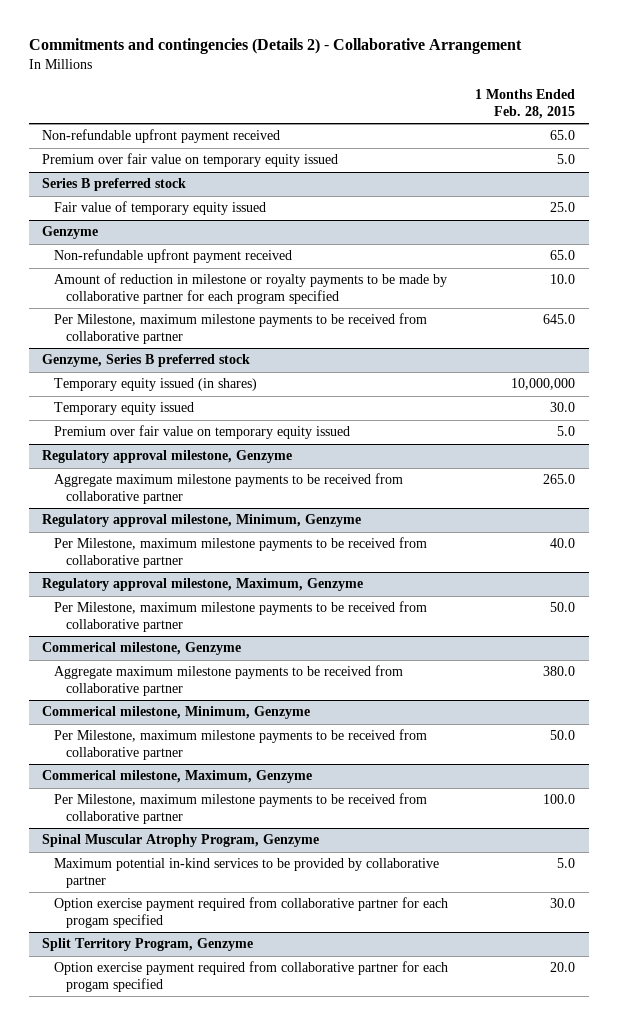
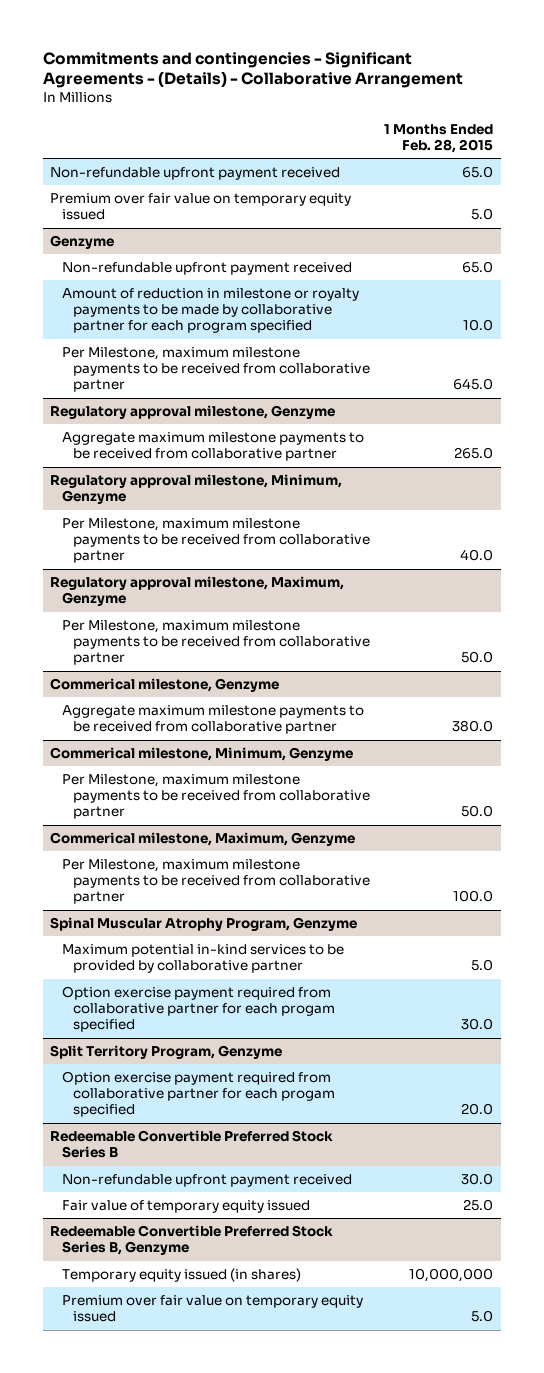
[28,38,522,55] Commitments and contingencies (Details 2) - Collaborative Arrangement -> [43,51,464,89] Commitments and contingencies - Significant Agreements - (Details) - Collaborative Arrangement
[42,178,187,192] Series B preferred stock -> none
[54,201,267,216] Fair value of temporary equity issued -> none
[42,354,251,368] Genzyme, Series B preferred stock -> none
[54,378,258,392] Temporary equity issued (in shares) -> none
[54,402,195,416] Temporary equity issued -> none
[54,425,351,440] Premium over fair value on temporary equity issued -> none
none -> [50,1130,334,1159] Redeemable Convertible Preferred Stock Series B
none -> [61,1174,352,1188] Non-refundable upfront payment received
none -> [61,1200,310,1214] Fair value of temporary equity issued
none -> [50,1225,334,1256] Redeemable Convertible Preferred Stock Series B, Genzyme
none -> [61,1268,301,1283] Temporary equity issued (in shares)
none -> [61,1295,363,1323] Premium over fair value on temporary equity issued

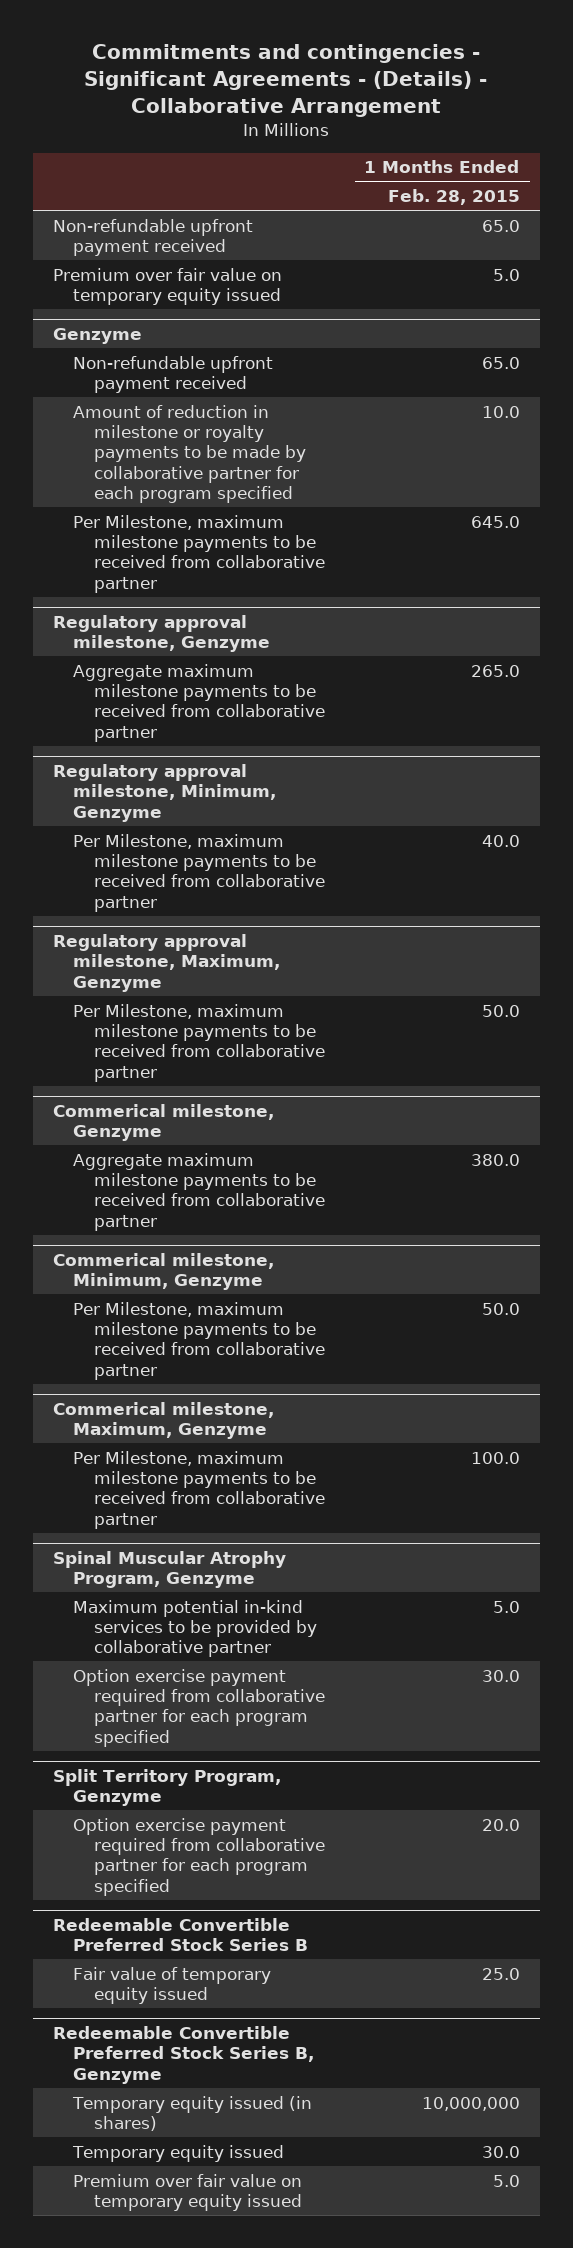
[61,986,335,1033] Option exercise payment required from collaborative partner for each progam specified -> [73,1668,325,1747] Option exercise payment required from collaborative partner for each program specified
[61,1071,335,1118] Option exercise payment required from collaborative partner for each progam specified -> [73,1817,325,1896] Option exercise payment required from collaborative partner for each program specified
[61,1174,352,1188] Non-refundable upfront payment received -> none
none -> [72,2144,285,2162] Temporary equity issued

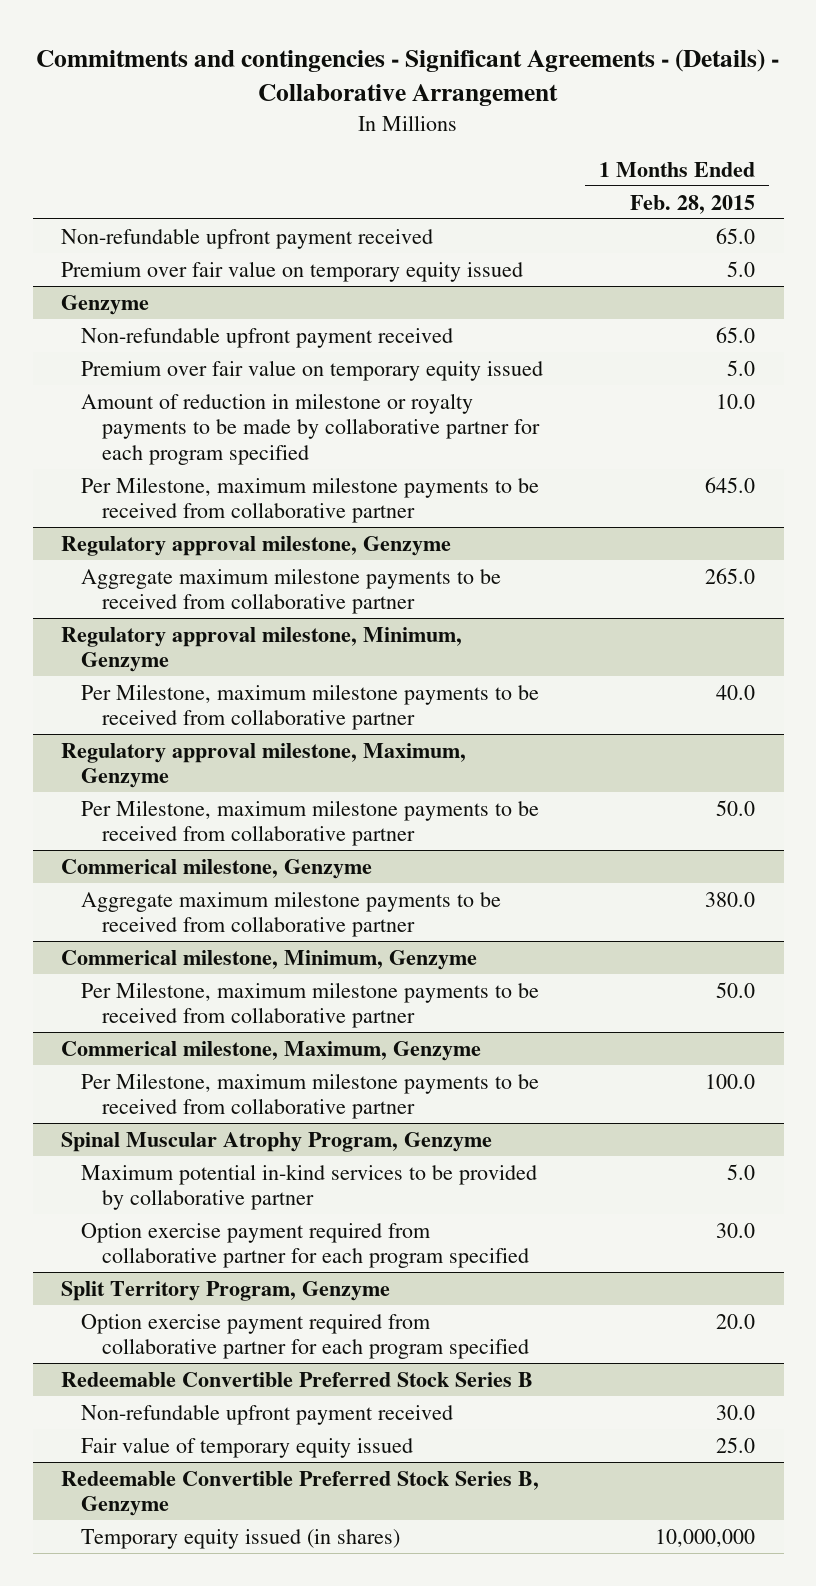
none -> [81,359,544,381] Premium over fair value on temporary equity issued
none -> [81,1403,454,1425] Non-refundable upfront payment received
[72,2144,285,2162] Temporary equity issued -> none
[73,2173,303,2211] Premium over fair value on temporary equity issued -> none

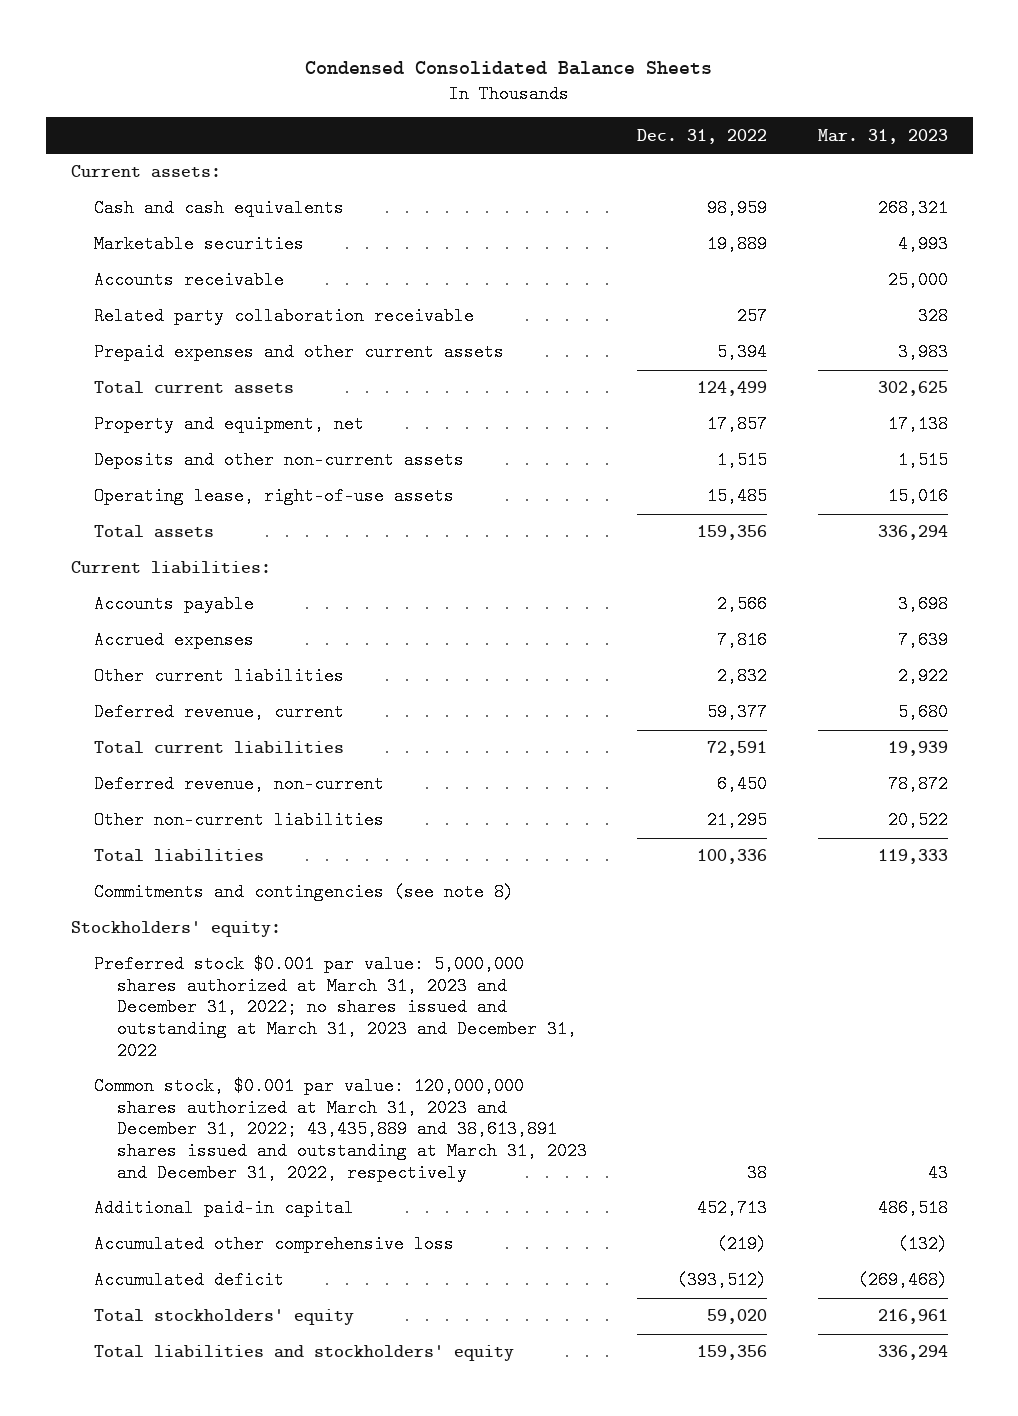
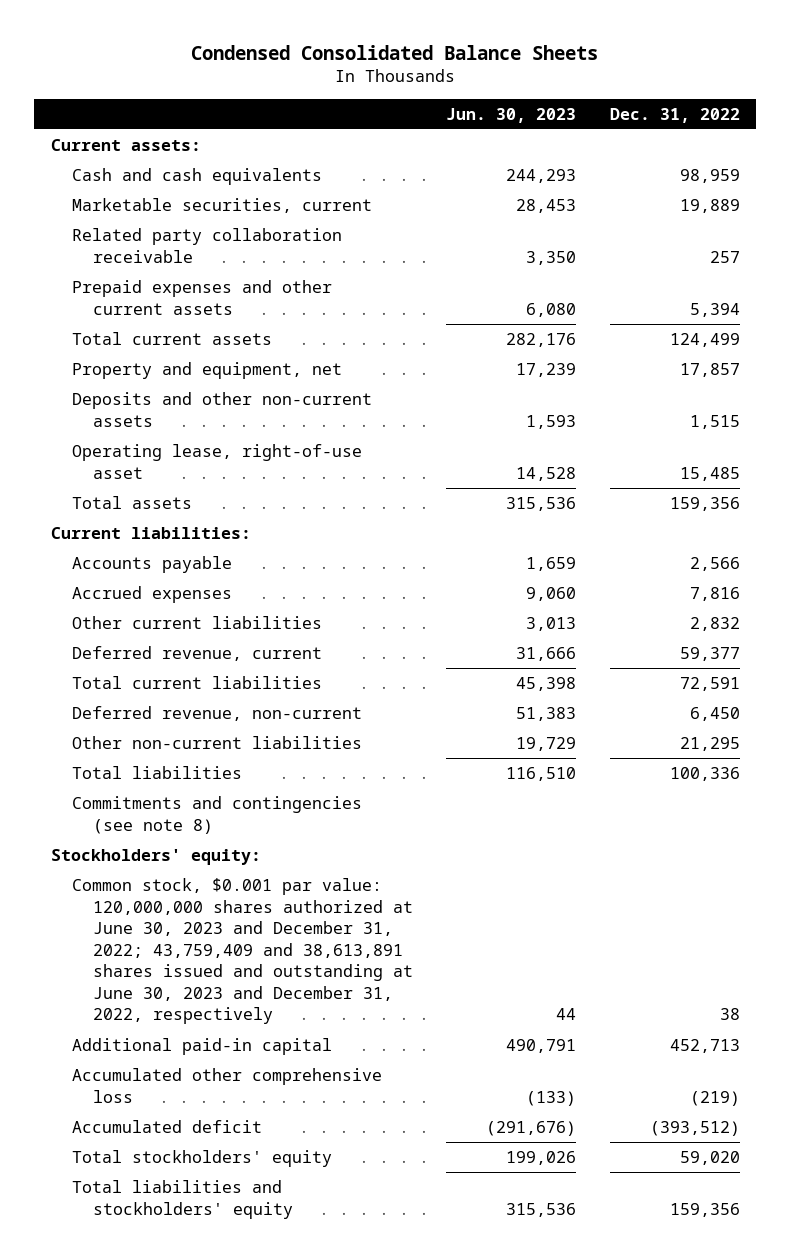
[817,128,948,144] Mar. 31, 2023 -> none
none -> [446,107,577,123] Jun. 30, 2023
[93,271,284,290] Accounts receivable -> none
[93,235,304,254] Marketable securities -> [71,198,372,214] Marketable securities, current
[93,487,454,506] Operating lease, right-of-use assets -> [71,444,362,479] Operating lease, right-of-use asset
[93,955,577,1060] Preferred stock $0.001 par value: 5,000,000 shares authorized at March 31, 2023 and December 31, 2022; no shares issued and outstanding at March 31, 2023 and December 31, 2022 -> none
[93,1077,587,1182] Common stock, $0.001 par value: 120,000,000 shares authorized at March 31, 2023 and December 31, 2022; 43,435,889 and 38,613,891 shares issued and outstanding at March 31, 2023 and December 31, 2022, respectively -> [71,878,413,1025] Common stock, $0.001 par value: 120,000,000 shares authorized at June 30, 2023 and December 31, 2022; 43,759,409 and 38,613,891 shares issued and outstanding at June 30, 2023 and December 31, 2022, respectively

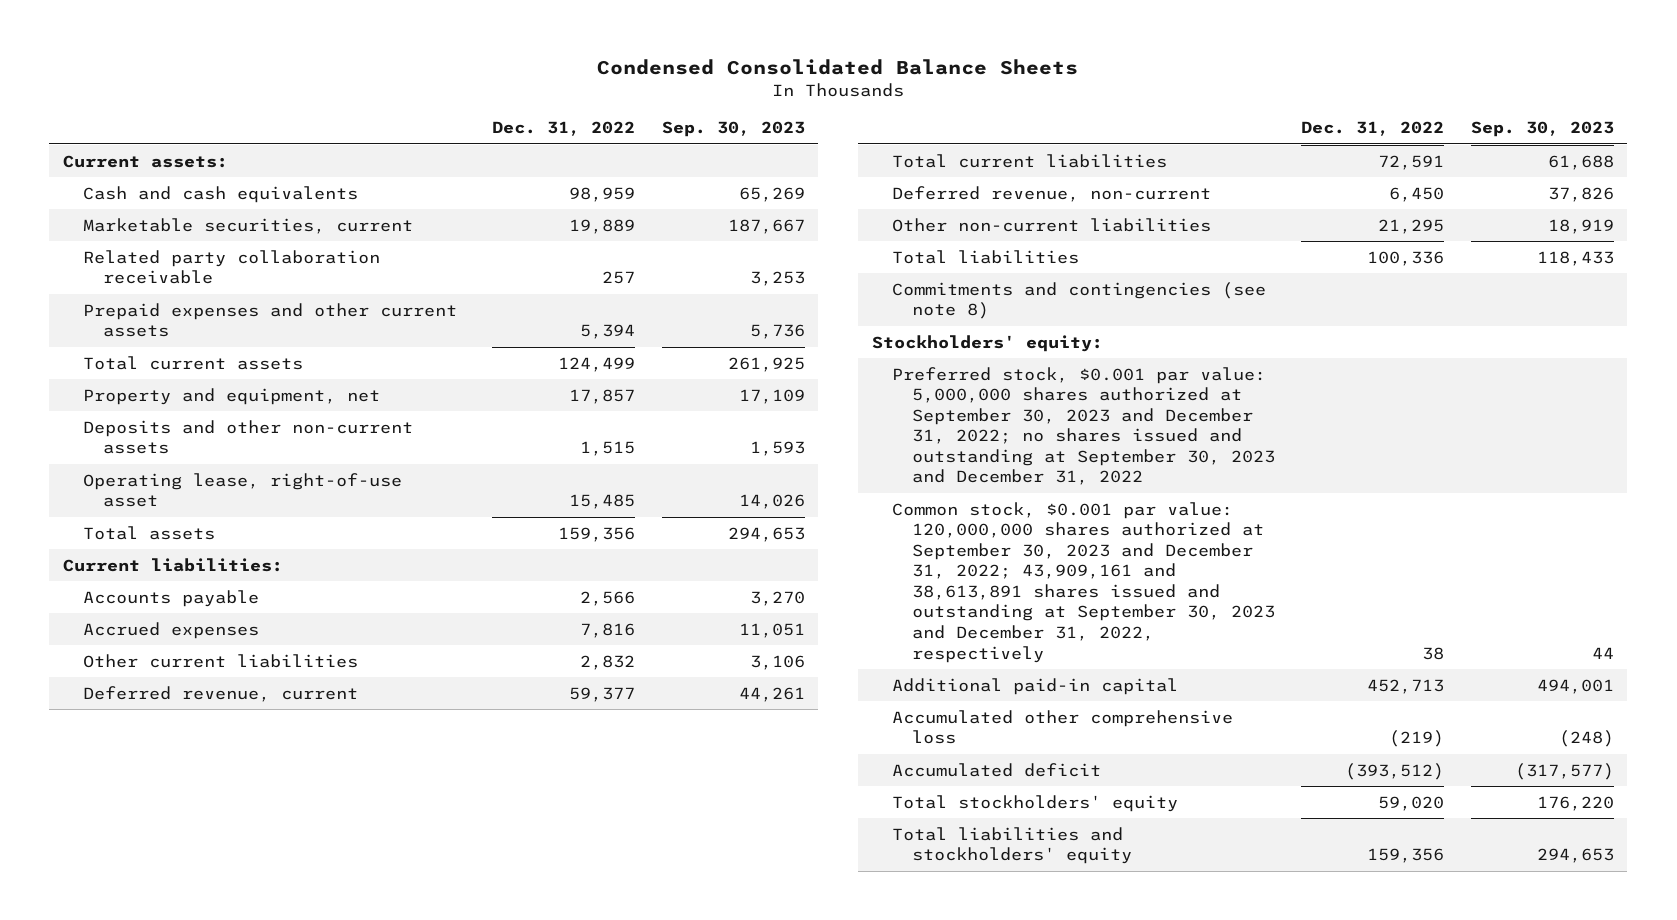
[446,107,577,123] Jun. 30, 2023 -> none
none -> [662,121,806,138] Sep. 30, 2023
none -> [891,366,1275,486] Preferred stock, $0.001 par value: 5,000,000 shares authorized at September 30, 2023 and December 31, 2022; no shares issued and outstanding at September 30, 2023 and December 31, 2022
[71,878,413,1025] Common stock, $0.001 par value: 120,000,000 shares authorized at June 30, 2023 and December 31, 2022; 43,759,409 and 38,613,891 shares issued and outstanding at June 30, 2023 and December 31, 2022, respectively -> [891,501,1275,663] Common stock, $0.001 par value: 120,000,000 shares authorized at September 30, 2023 and December 31, 2022; 43,909,161 and 38,613,891 shares issued and outstanding at September 30, 2023 and December 31, 2022, respectively

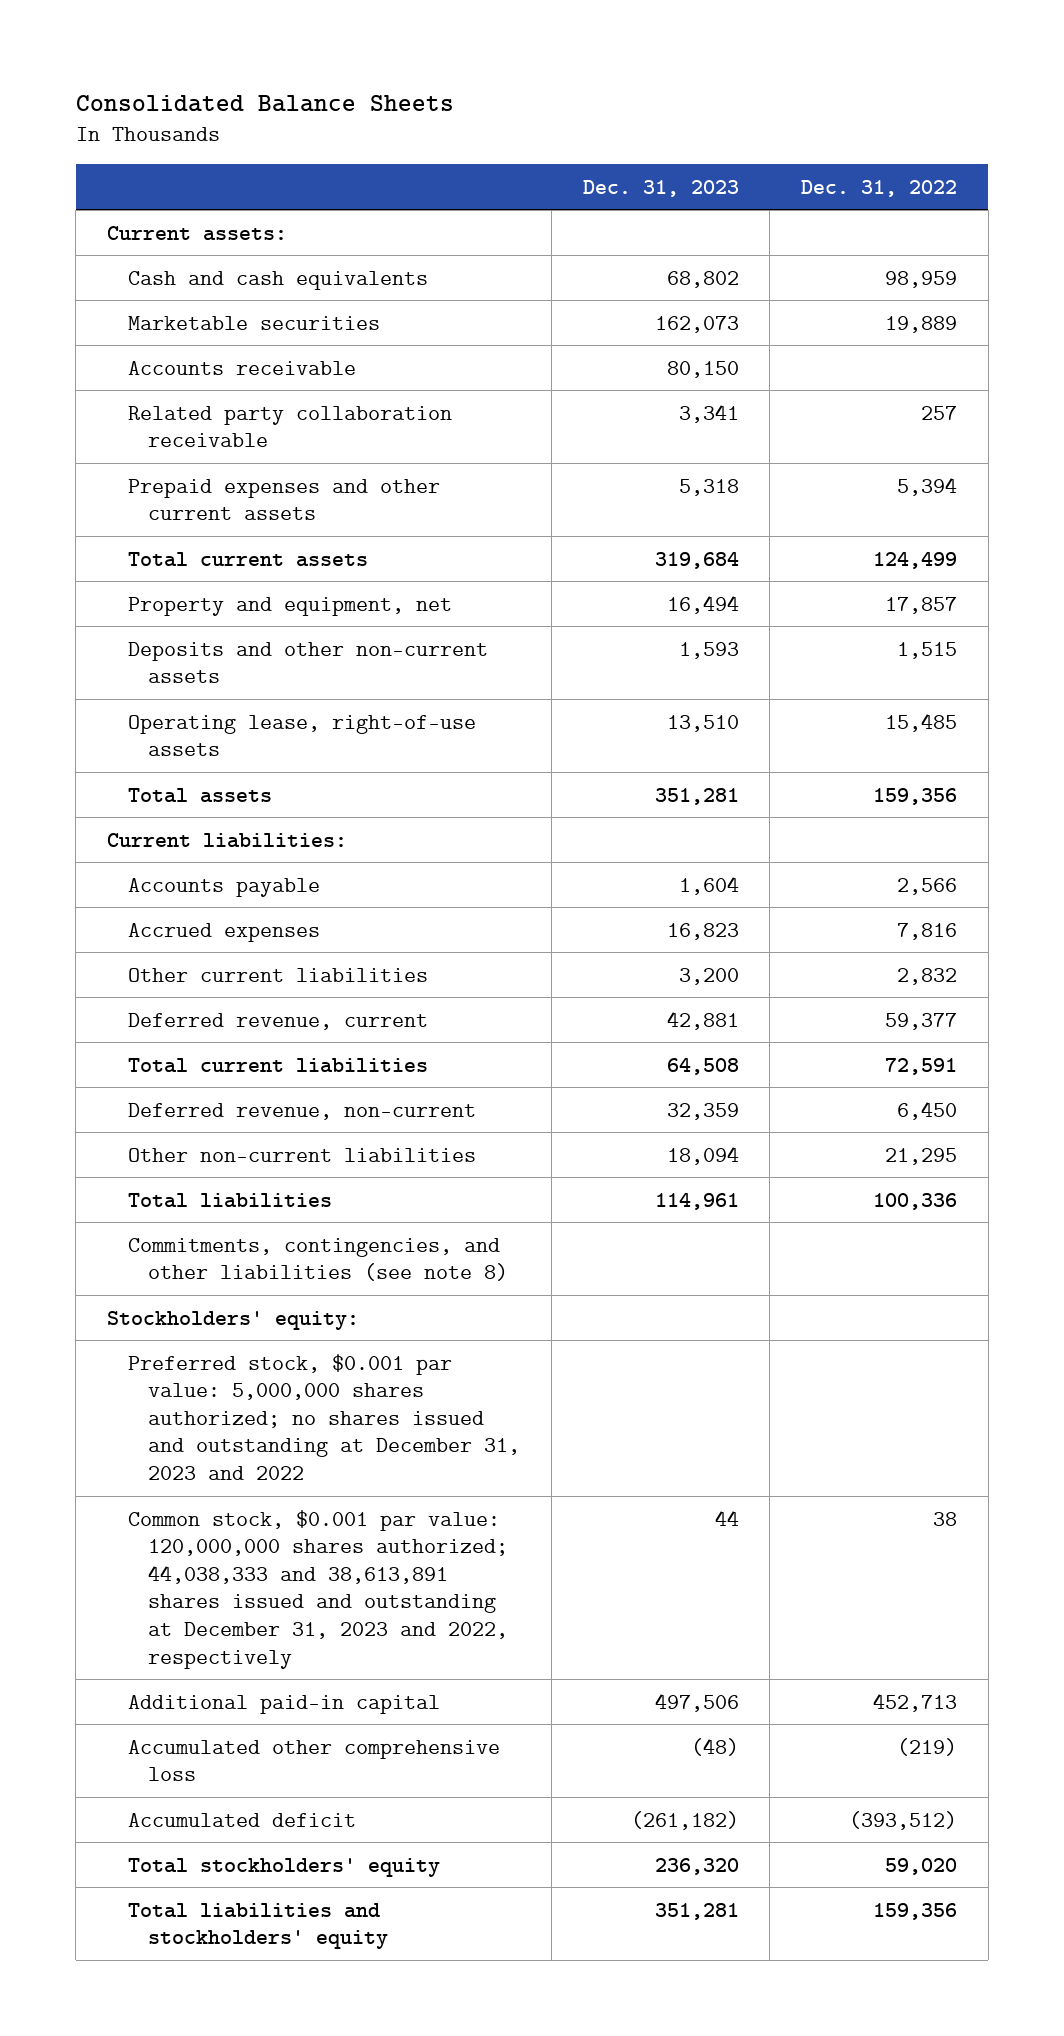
[597,59,1079,76] Condensed Consolidated Balance Sheets -> [75,94,454,112] Consolidated Balance Sheets
[662,121,806,138] Sep. 30, 2023 -> none
none -> [582,179,739,197] Dec. 31, 2023
[82,217,413,234] Marketable securities, current -> [127,315,380,330] Marketable securities
none -> [127,360,356,375] Accounts receivable
[82,472,402,508] Operating lease, right-of-use asset -> [127,714,476,757] Operating lease, right-of-use assets
[891,281,1266,320] Commitments and contingencies (see note 8) -> [127,1237,509,1282] Commitments, contingencies, and other liabilities (see note 8)
[891,366,1275,486] Preferred stock, $0.001 par value: 5,000,000 shares authorized at September 30, 2023 and December 31, 2022; no shares issued and outstanding at September 30, 2023 and December 31, 2022 -> [127,1353,521,1481] Preferred stock, $0.001 par value: 5,000,000 shares authorized; no shares issued and outstanding at December 31, 2023 and 2022
[891,501,1275,663] Common stock, $0.001 par value: 120,000,000 shares authorized at September 30, 2023 and December 31, 2022; 43,909,161 and 38,613,891 shares issued and outstanding at September 30, 2023 and December 31, 2022, respectively -> [127,1509,509,1669] Common stock, $0.001 par value: 120,000,000 shares authorized; 44,038,333 and 38,613,891 shares issued and outstanding at December 31, 2023 and 2022, respectively

